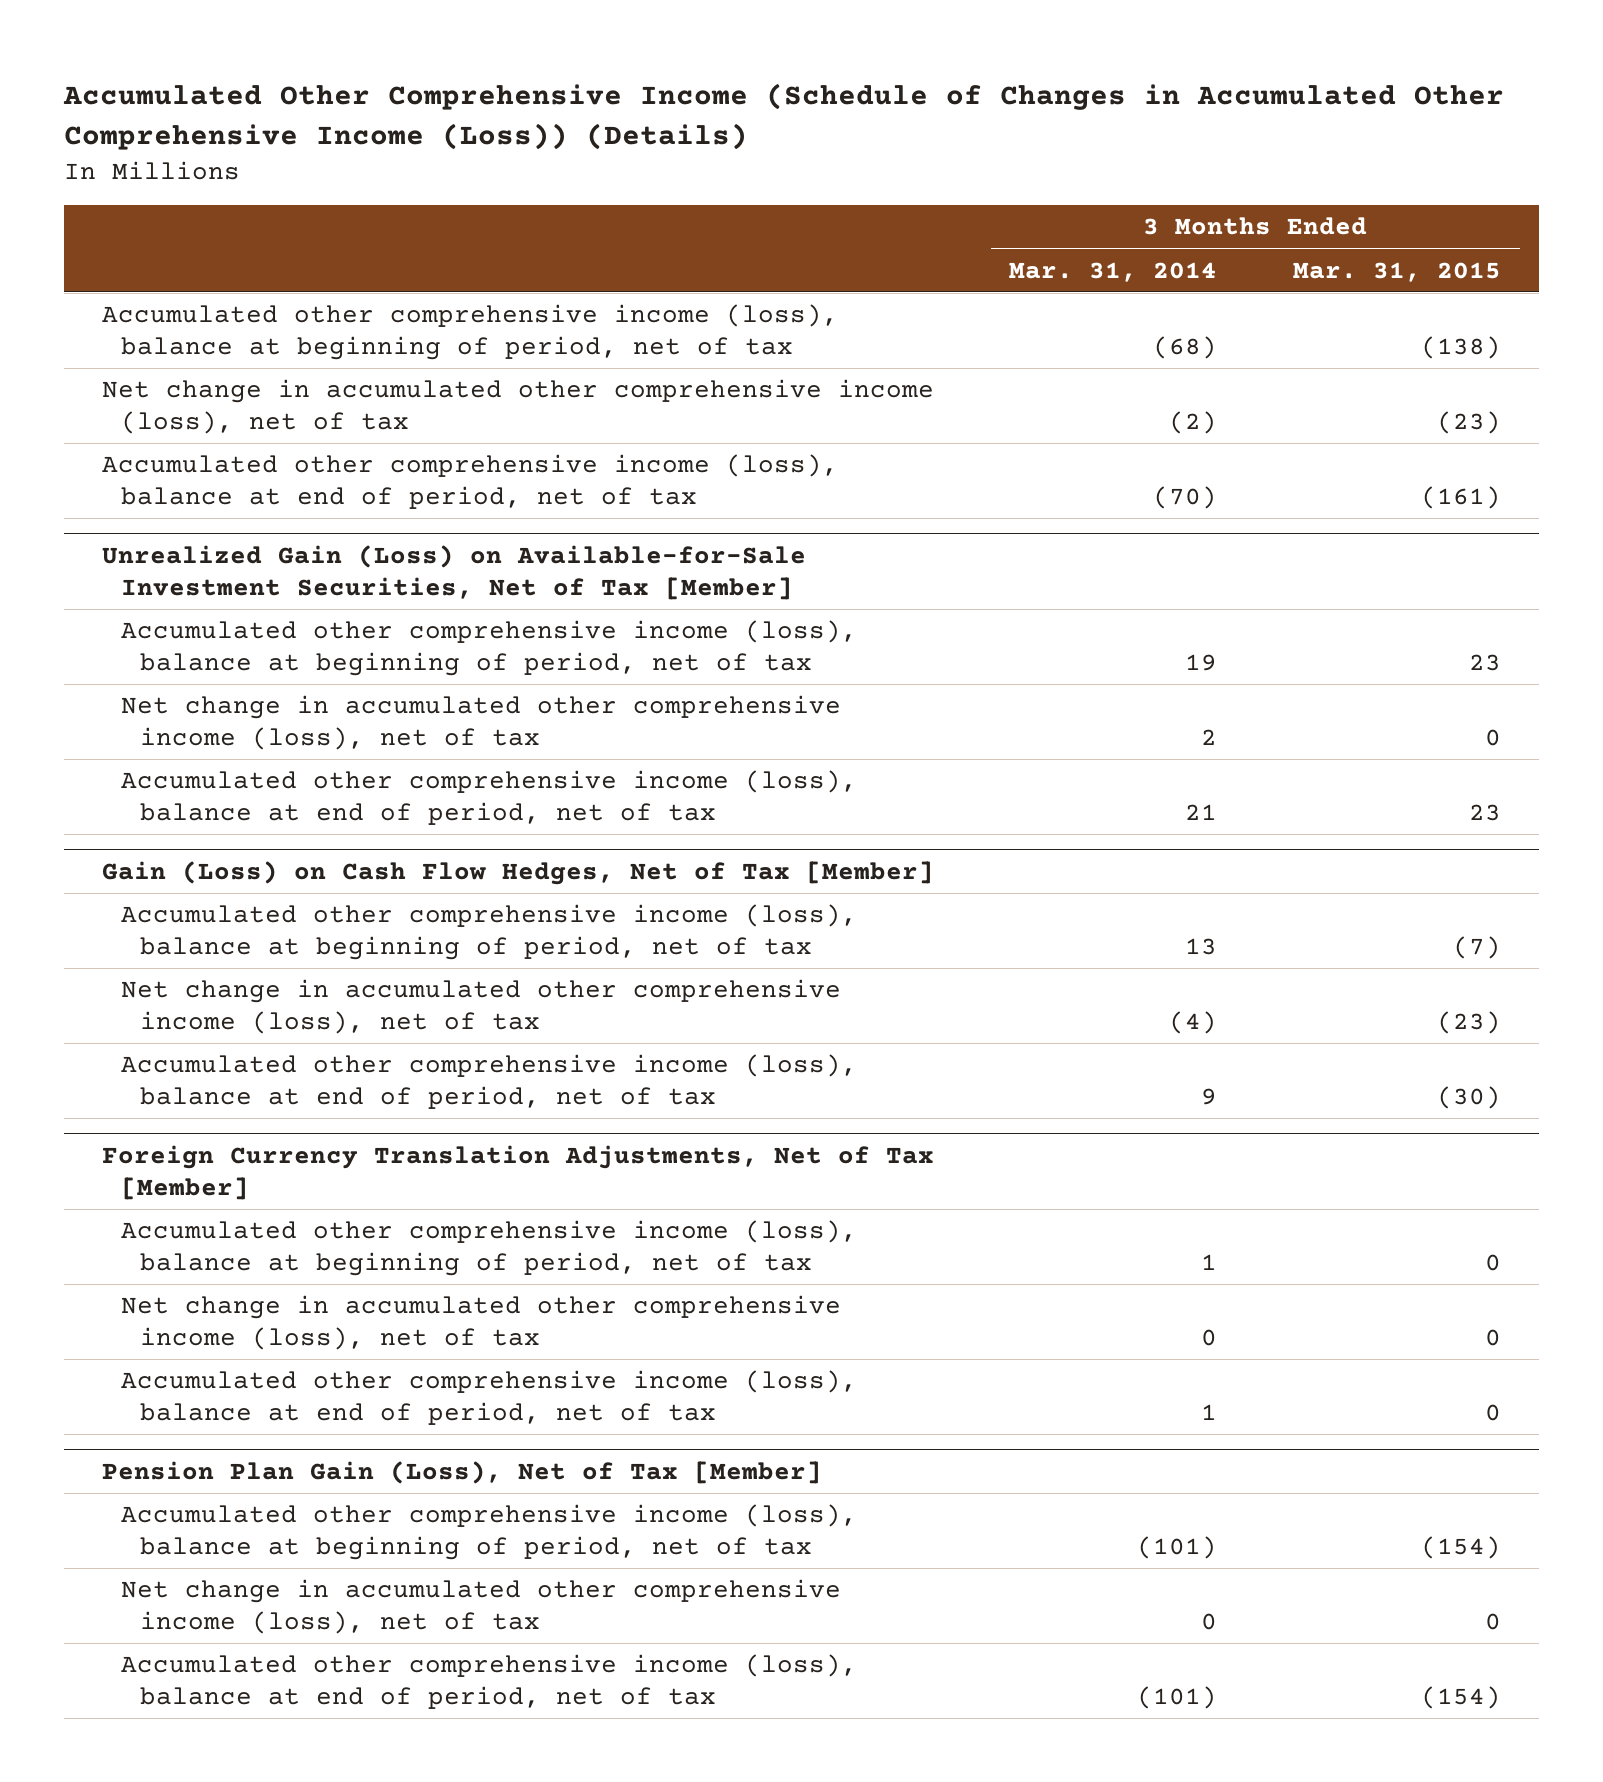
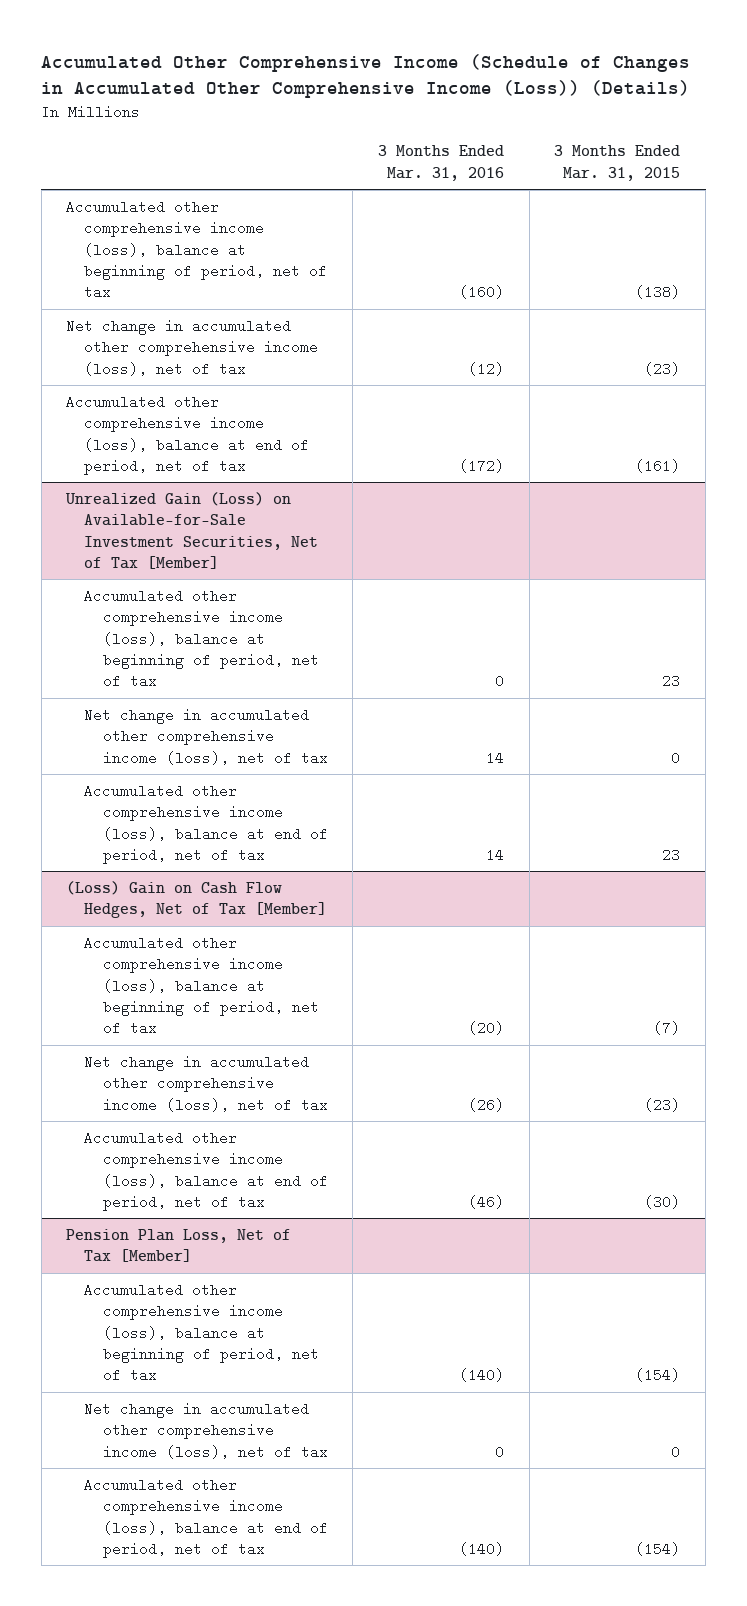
[1009,261,1218,282] Mar. 31, 2014 -> none
none -> [378,145,505,181] 3 Months Ended Mar. 31, 2016
[101,861,934,886] Gain (Loss) on Cash Flow Hedges, Net of Tax [Member] -> [66,880,328,919] (Loss) Gain on Cash Flow Hedges, Net of Tax [Member]
[101,1145,934,1201] Foreign Currency Translation Adjustments, Net of Tax [Member] -> none
[121,1220,858,1277] Accumulated other comprehensive income (loss), balance at beginning of period, net of tax -> none
[121,1295,842,1351] Net change in accumulated other comprehensive income (loss), net of tax -> none
[121,1370,858,1426] Accumulated other comprehensive income (loss), balance at end of period, net of tax -> none
[101,1461,822,1485] Pension Plan Gain (Loss), Net of Tax [Member] -> [66,1228,292,1263] Pension Plan Loss, Net of Tax [Member]

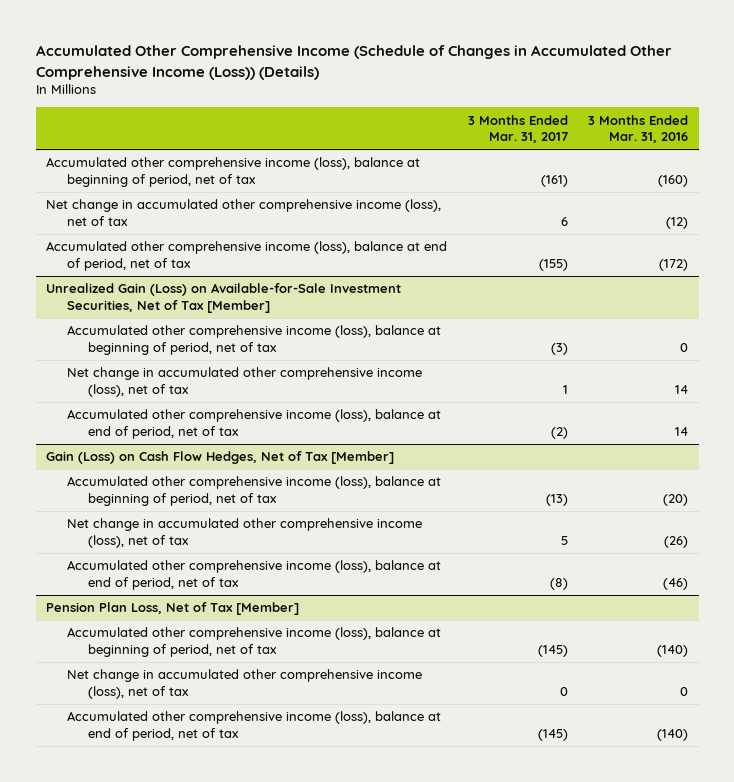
[554,145,681,181] 3 Months Ended Mar. 31, 2015 -> none
none -> [467,114,568,144] 3 Months Ended Mar. 31, 2017
[66,880,328,919] (Loss) Gain on Cash Flow Hedges, Net of Tax [Member] -> [46,451,395,465] Gain (Loss) on Cash Flow Hedges, Net of Tax [Member]

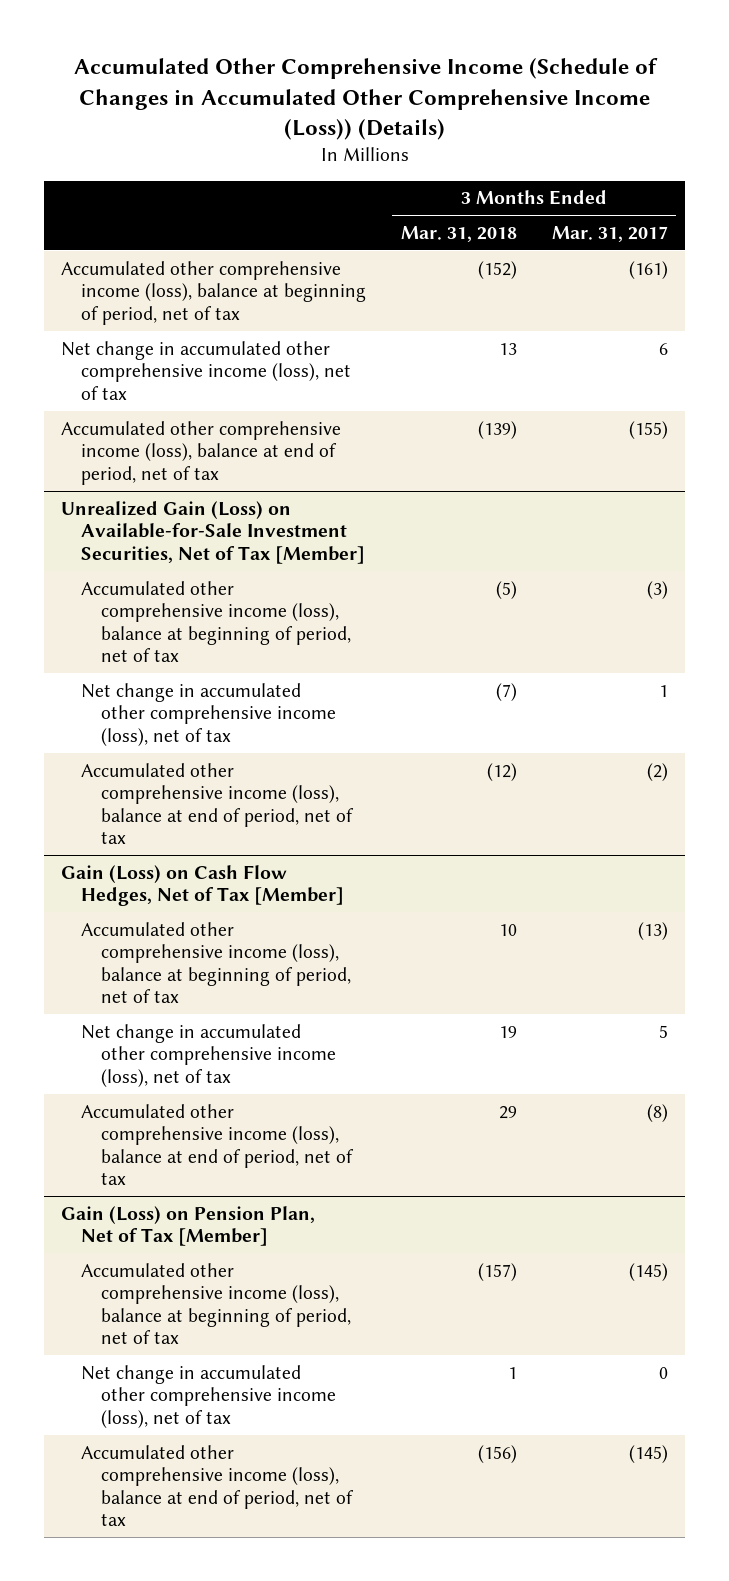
[588,114,689,144] 3 Months Ended Mar. 31, 2016 -> none
none -> [401,225,518,242] Mar. 31, 2018
[46,602,300,616] Pension Plan Loss, Net of Tax [Member] -> [61,1205,316,1247] Gain (Loss) on Pension Plan, Net of Tax [Member]

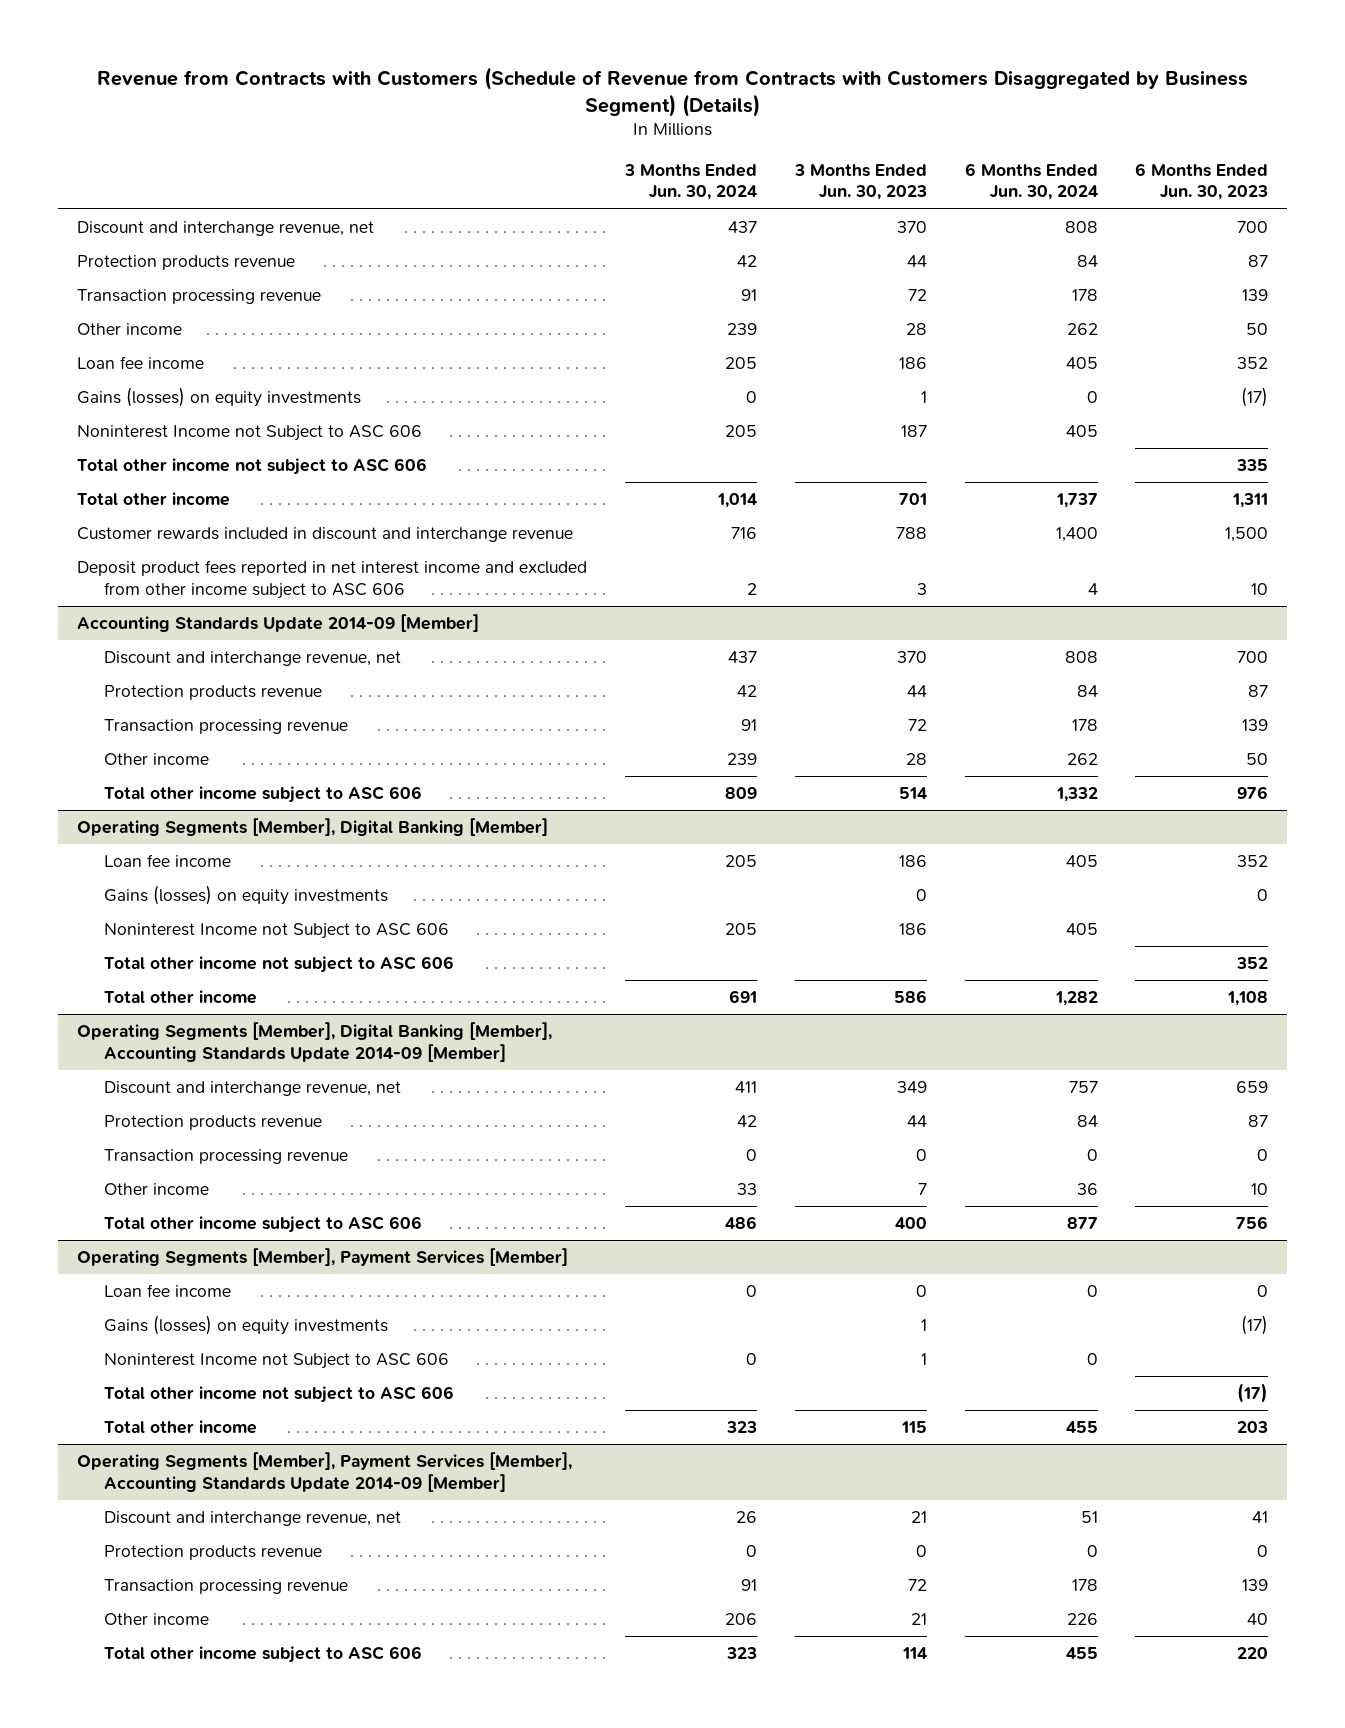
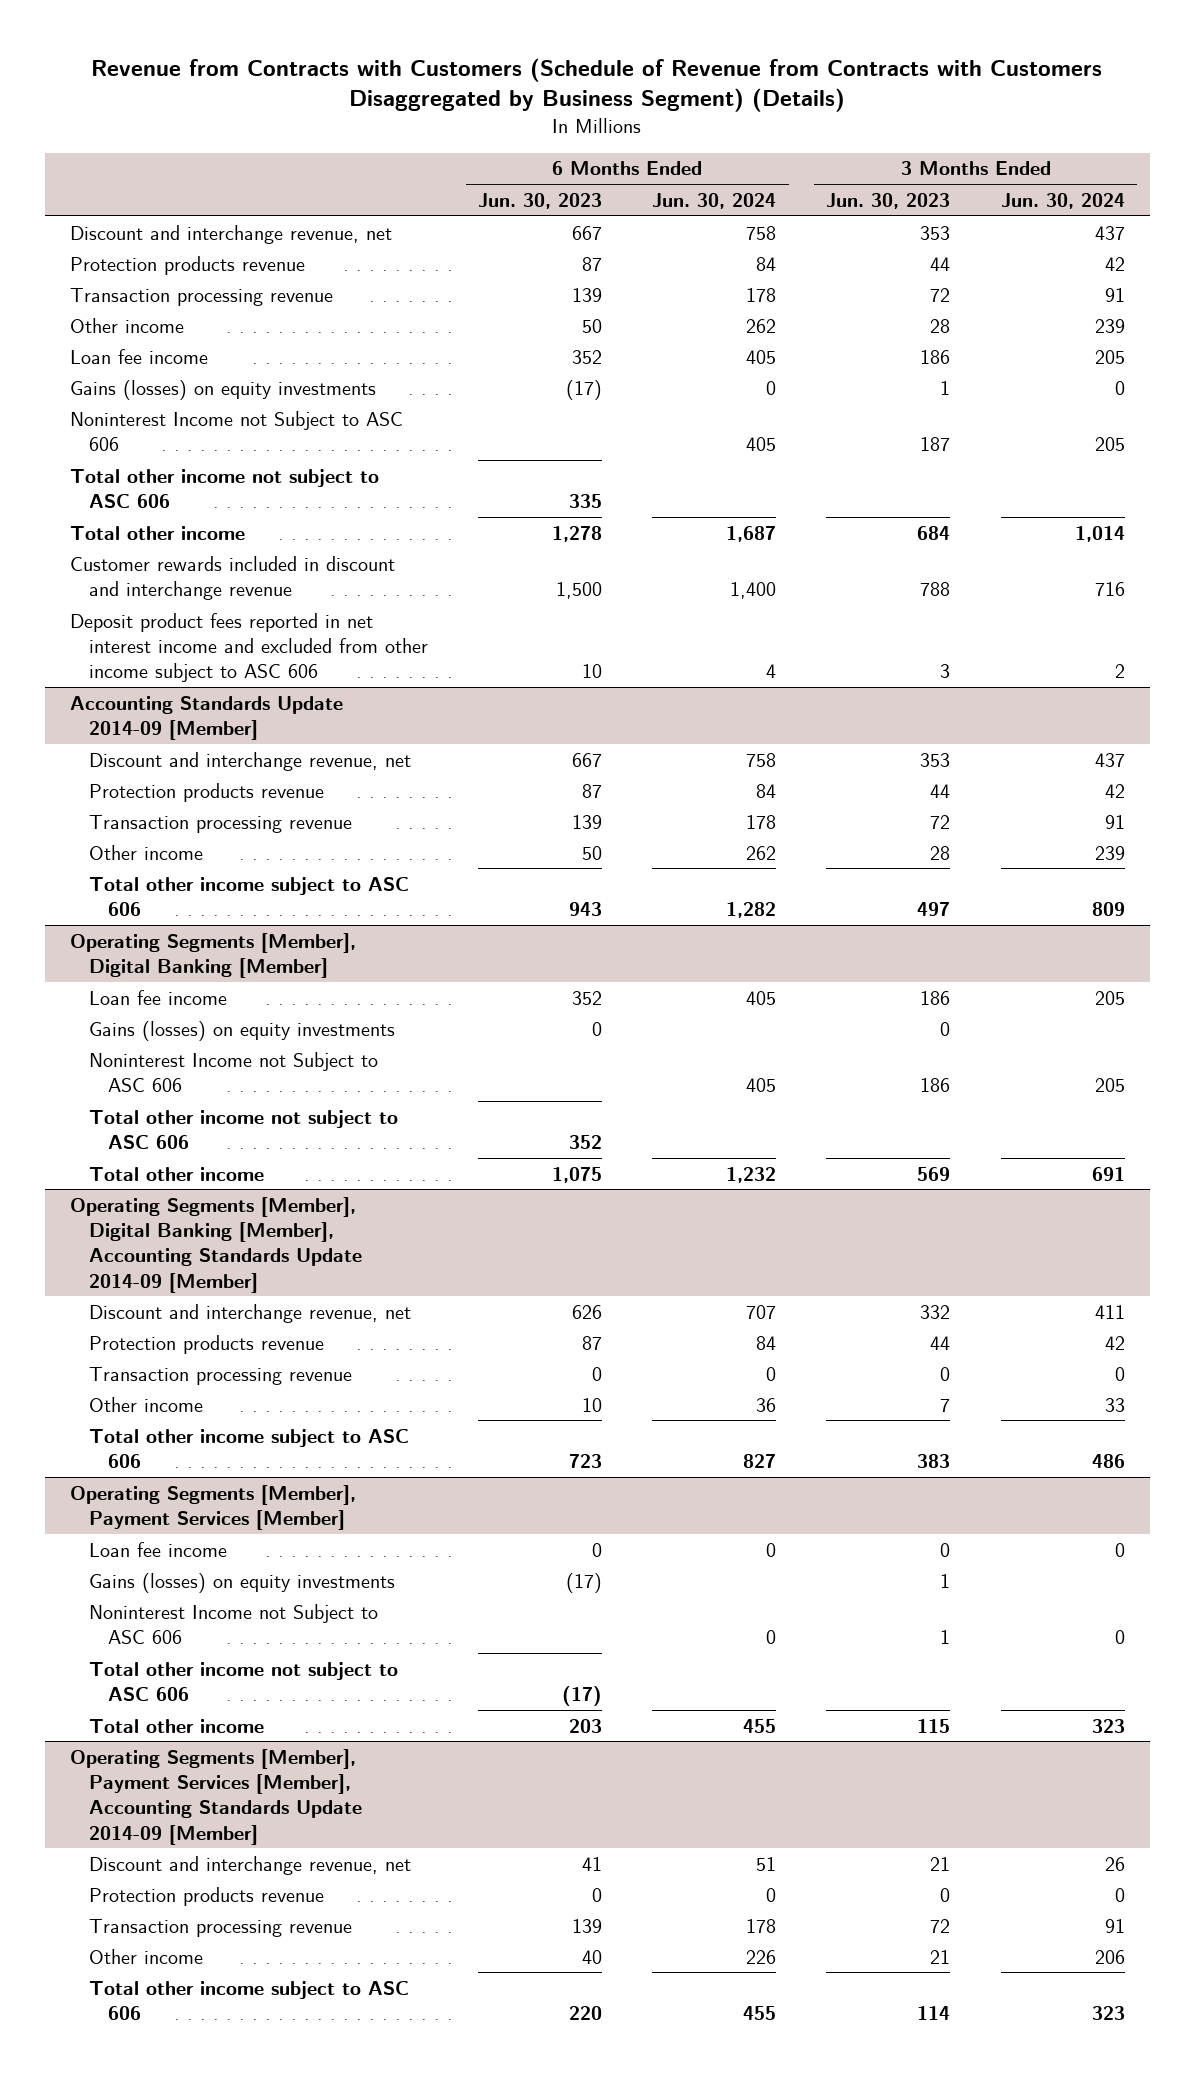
[896,220,927,233] 370 -> [920,225,951,240] 353
[1064,220,1098,233] 808 -> [746,225,777,240] 758
[1237,220,1269,233] 700 -> [572,225,603,240] 667
[898,492,927,505] 701 -> [917,525,951,540] 684
[1055,492,1098,508] 1,737 -> [726,525,777,542] 1,687
[1232,492,1269,508] 1,311 -> [552,525,603,542] 1,278
[896,650,927,663] 370 -> [920,752,951,767] 353
[1064,650,1098,663] 808 -> [746,752,777,767] 758
[1237,650,1269,663] 700 -> [572,752,603,767] 667
[898,786,927,799] 514 -> [917,901,951,916] 497
[1055,786,1098,802] 1,332 -> [726,901,777,918] 1,282
[1237,785,1269,799] 976 -> [569,901,603,916] 943
[893,989,927,1003] 586 -> [917,1166,951,1181] 569
[1054,990,1098,1006] 1,282 -> [726,1166,777,1183] 1,232
[1227,990,1269,1006] 1,108 -> [552,1166,603,1183] 1,075
[896,1080,927,1093] 349 -> [920,1304,951,1319] 332
[1068,1080,1098,1093] 757 -> [746,1304,777,1319] 707
[1236,1080,1269,1093] 659 -> [572,1304,603,1319] 626
[894,1216,927,1229] 400 -> [917,1453,951,1468] 383
[1066,1216,1098,1229] 877 -> [743,1453,777,1468] 827
[1236,1215,1269,1229] 756 -> [569,1453,603,1468] 723

